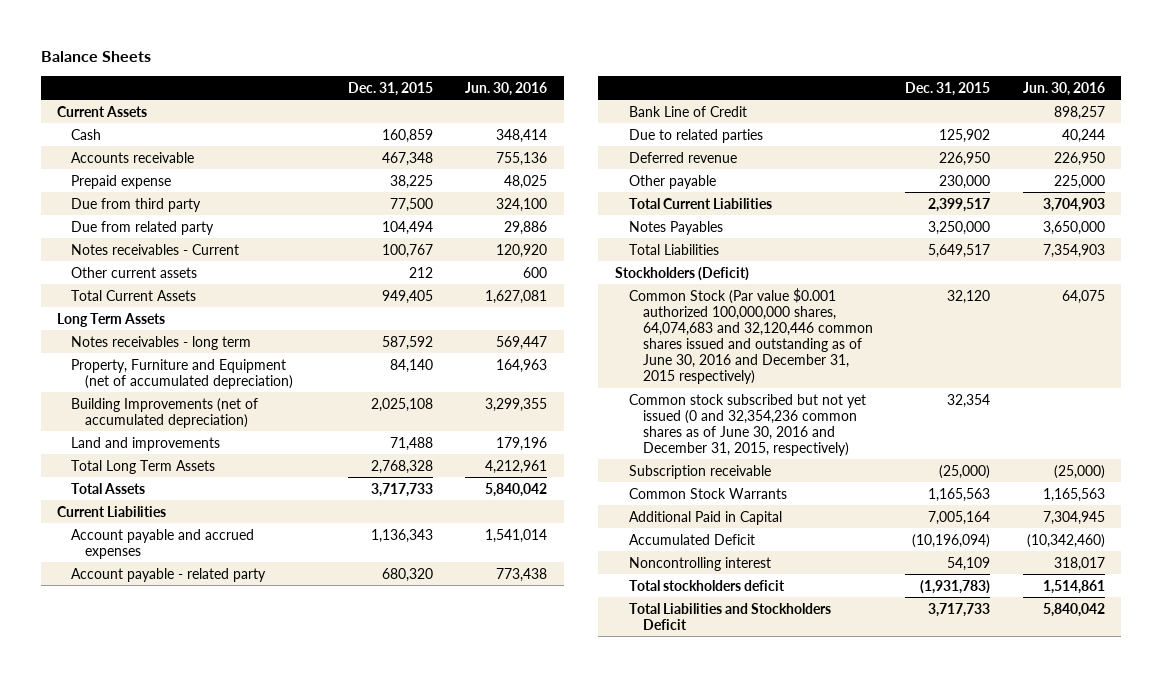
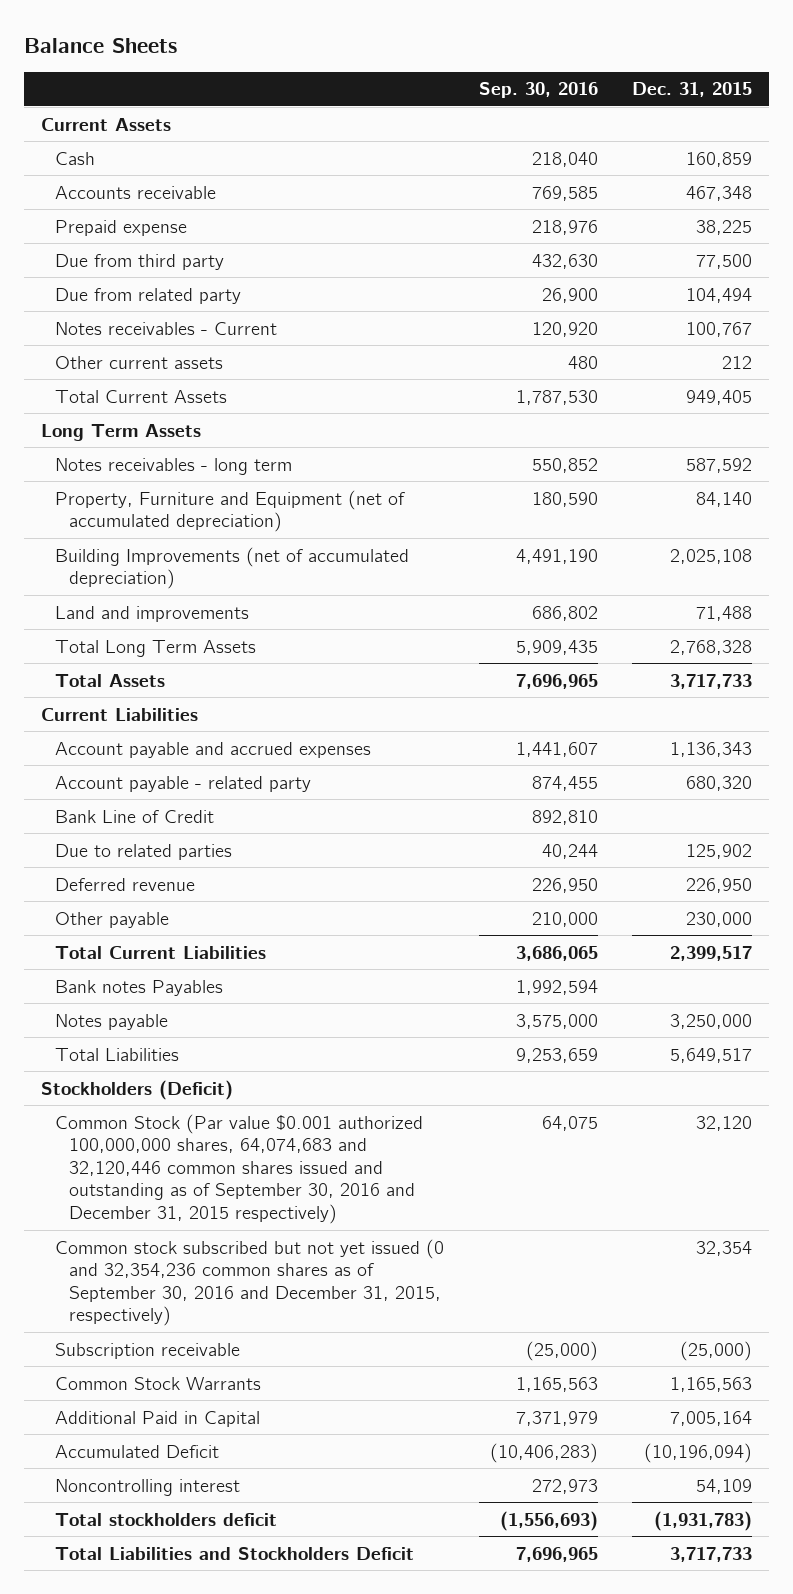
[465,81,548,96] Jun. 30, 2016 -> none
none -> [478,82,598,99] Sep. 30, 2016
none -> [55,979,224,996] Bank notes Payables
[628,220,723,235] Notes Payables -> [55,1013,169,1030] Notes payable
[628,287,873,385] Common Stock (Par value $0.001 authorized 100,000,000 shares, 64,074,683 and 32,120,446 common shares issued and outstanding as of June 30, 2016 and December 31, 2015 respectively) -> [55,1113,424,1224] Common Stock (Par value $0.001 authorized 100,000,000 shares, 64,074,683 and 32,120,446 common shares issued and outstanding as of September 30, 2016 and December 31, 2015 respectively)
[628,393,866,456] Common stock subscribed but not yet issued (0 and 32,354,236 common shares as of June 30, 2016 and December 31, 2015, respectively) -> [55,1238,445,1327] Common stock subscribed but not yet issued (0 and 32,354,236 common shares as of September 30, 2016 and December 31, 2015, respectively)

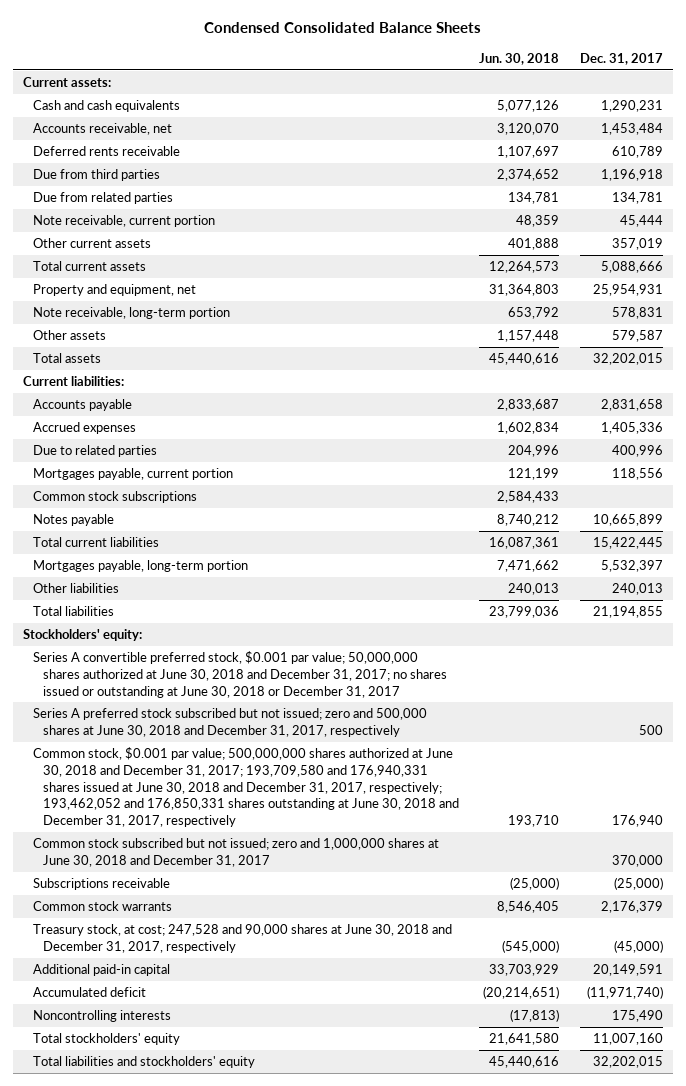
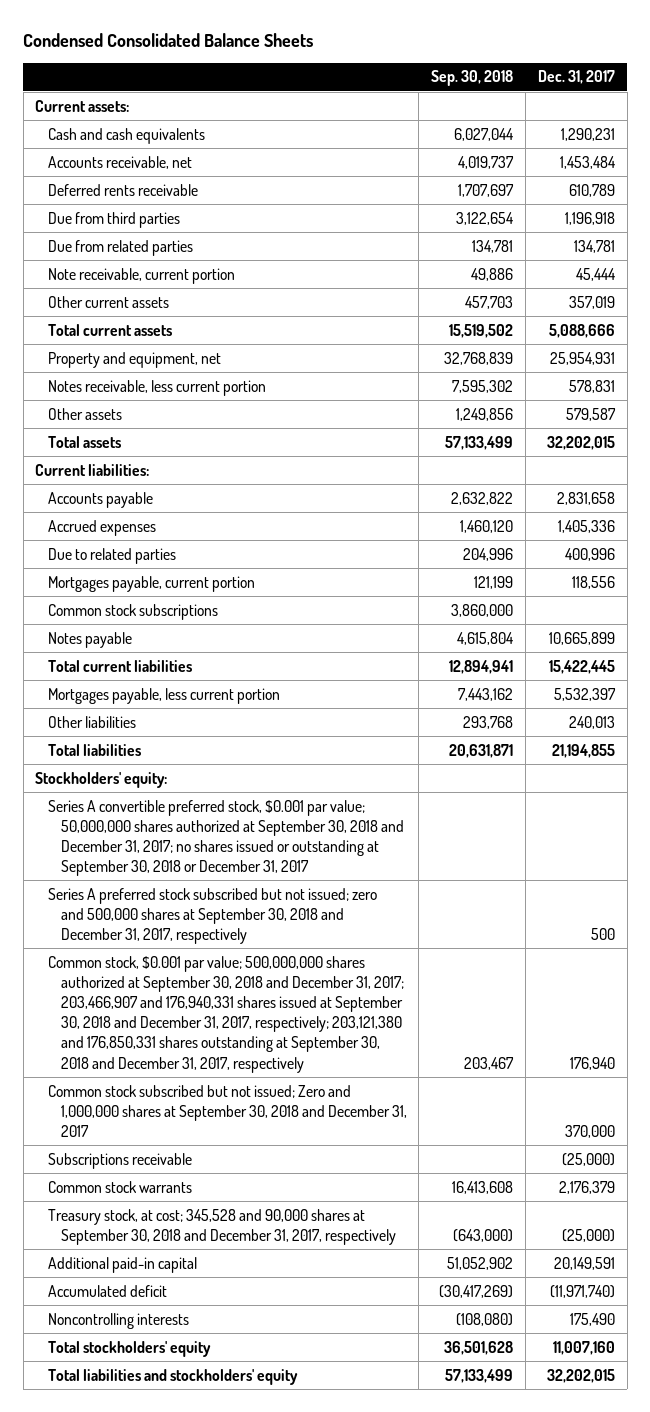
[479,52,560,65] Jun. 30, 2018 -> none
none -> [431,70,514,87] Sep. 30, 2018
[32,307,230,320] Note receivable, long-term portion -> [48,379,267,396] Notes receivable, less current portion
[32,560,248,573] Mortgages payable, long-term portion -> [48,687,281,704] Mortgages payable, less current portion
[32,651,447,698] Series A convertible preferred stock, $0.001 par value; 50,000,000 shares authorized at June 30, 2018 and December 31, 2017; no shares issued or outstanding at June 30, 2018 or December 31, 2017 -> [48,799,404,877] Series A convertible preferred stock, $0.001 par value; 50,000,000 shares authorized at September 30, 2018 and December 31, 2017; no shares issued or outstanding at September 30, 2018 or December 31, 2017
[32,708,427,737] Series A preferred stock subscribed but not issued; zero and 500,000 shares at June 30, 2018 and December 31, 2017, respectively -> [48,887,378,944] Series A preferred stock subscribed but not issued; zero and 500,000 shares at September 30, 2018 and December 31, 2017, respectively
[32,747,459,827] Common stock, $0.001 par value; 500,000,000 shares authorized at June 30, 2018 and December 31, 2017; 193,709,580 and 176,940,331 shares issued at June 30, 2018 and December 31, 2017, respectively; 193,462,052 and 176,850,331 shares outstanding at June 30, 2018 and December 31, 2017, respectively -> [48,955,404,1073] Common stock, $0.001 par value; 500,000,000 shares authorized at September 30, 2018 and December 31, 2017; 203,466,907 and 176,940,331 shares issued at September 30, 2018 and December 31, 2017, respectively; 203,121,380 and 176,850,331 shares outstanding at September 30, 2018 and December 31, 2017, respectively
[32,838,439,867] Common stock subscribed but not issued; zero and 1,000,000 shares at June 30, 2018 and December 31, 2017 -> [48,1084,407,1137] Common stock subscribed but not issued; Zero and 1,000,000 shares at September 30, 2018 and December 31, 2017
[32,924,452,953] Treasury stock, at cost; 247,528 and 90,000 shares at June 30, 2018 and December 31, 2017, respectively -> [48,1208,396,1245] Treasury stock, at cost; 345,528 and 90,000 shares at September 30, 2018 and December 31, 2017, respectively
[613,939,663,953] (45,000) -> [561,1228,615,1242] (25,000)

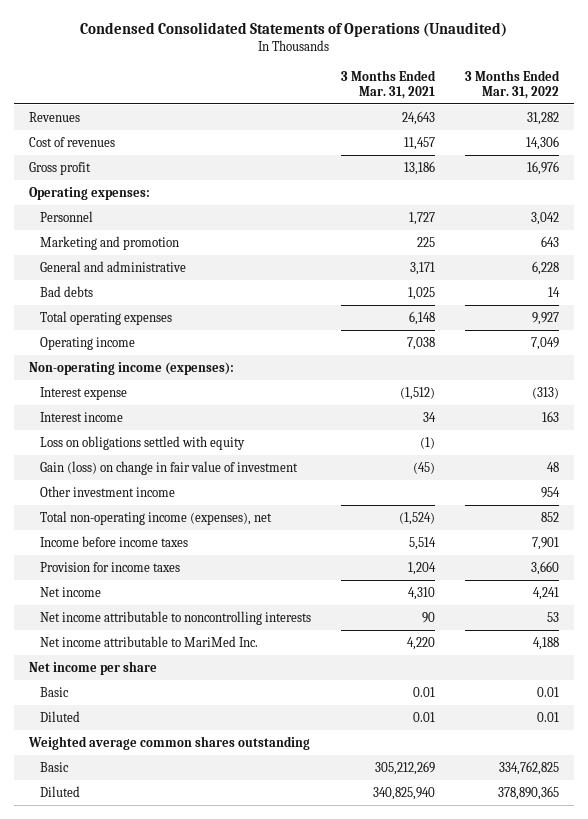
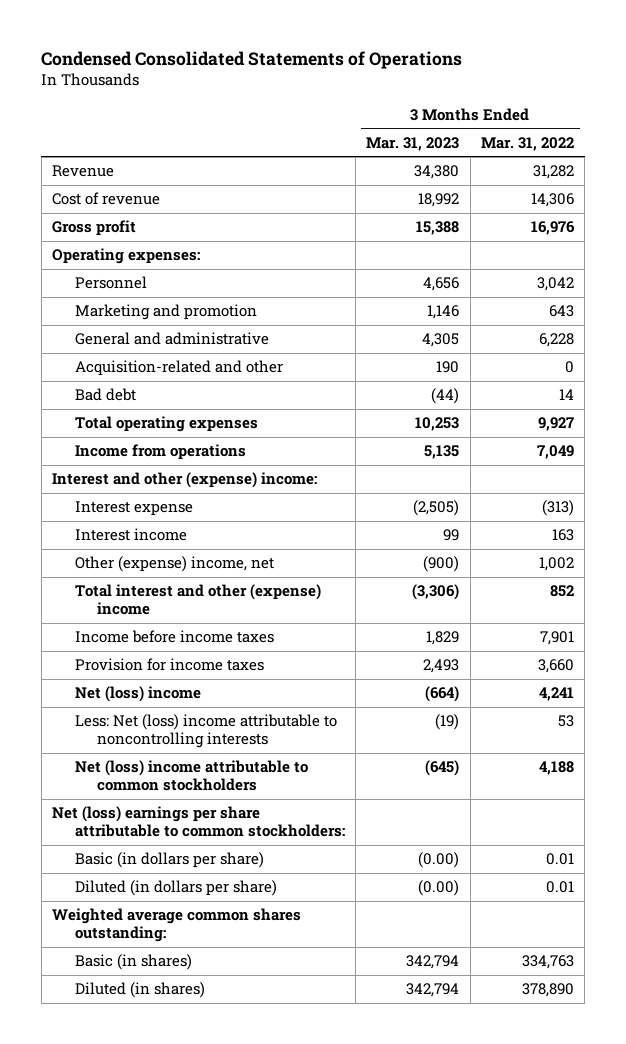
[79,22,507,38] Condensed Consolidated Statements of Operations (Unaudited) -> [41,50,463,69] Condensed Consolidated Statements of Operations
[340,69,436,99] 3 Months Ended Mar. 31, 2021 -> none
none -> [366,136,460,151] Mar. 31, 2023
[29,111,81,122] Revenues -> [52,165,115,178] Revenue
[29,136,116,147] Cost of revenues -> [52,192,161,206] Cost of revenue
none -> [74,360,283,377] Acquisition-related and other
[39,285,93,297] Bad debts -> [74,388,136,402] Bad debt
[39,336,135,350] Operating income -> [74,444,246,461] Income from operations
[29,361,235,375] Non-operating income (expenses): -> [52,472,318,489] Interest and other (expense) income:
[39,435,245,450] Loss on obligations settled with equity -> none
[39,460,298,475] Gain (loss) on change in fair value of investment -> none
[39,485,175,497] Other investment income -> none
none -> [74,556,274,573] Other (expense) income, net
[39,510,272,525] Total non-operating income (expenses), net -> [74,584,321,616] Total interest and other (expense) income
[39,586,101,597] Net income -> [74,686,201,703] Net (loss) income
[39,610,311,625] Net income attributable to noncontrolling interests -> [74,714,337,749] Less: Net (loss) income attributable to noncontrolling interests
[39,635,258,647] Net income attributable to MariMed Inc. -> [74,760,308,792] Net (loss) income attributable to common stockholders
[29,660,158,675] Net income per share -> [52,806,345,838] Net (loss) earnings per share attributable to common stockholders:
[39,686,69,697] Basic -> [74,852,264,869] Basic (in dollars per share)
[39,710,80,722] Diluted -> [74,880,277,897] Diluted (in dollars per share)
[28,735,311,750] Weighted average common shares outstanding -> [52,908,302,943] Weighted average common shares outstanding:
[39,761,69,772] Basic -> [74,954,192,971] Basic (in shares)
[498,760,559,775] 334,762,825 -> [522,955,575,970] 334,763
[39,785,80,797] Diluted -> [74,982,205,999] Diluted (in shares)
[497,785,559,800] 378,890,365 -> [522,983,575,998] 378,890

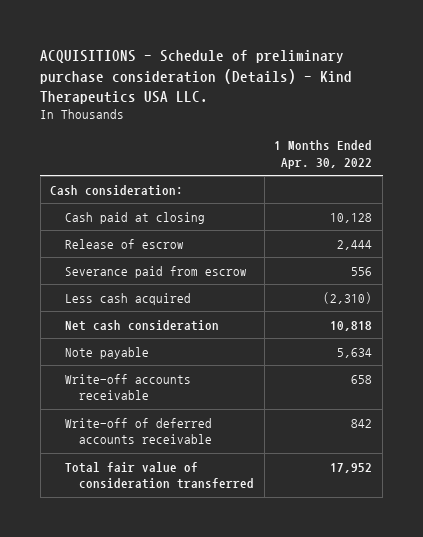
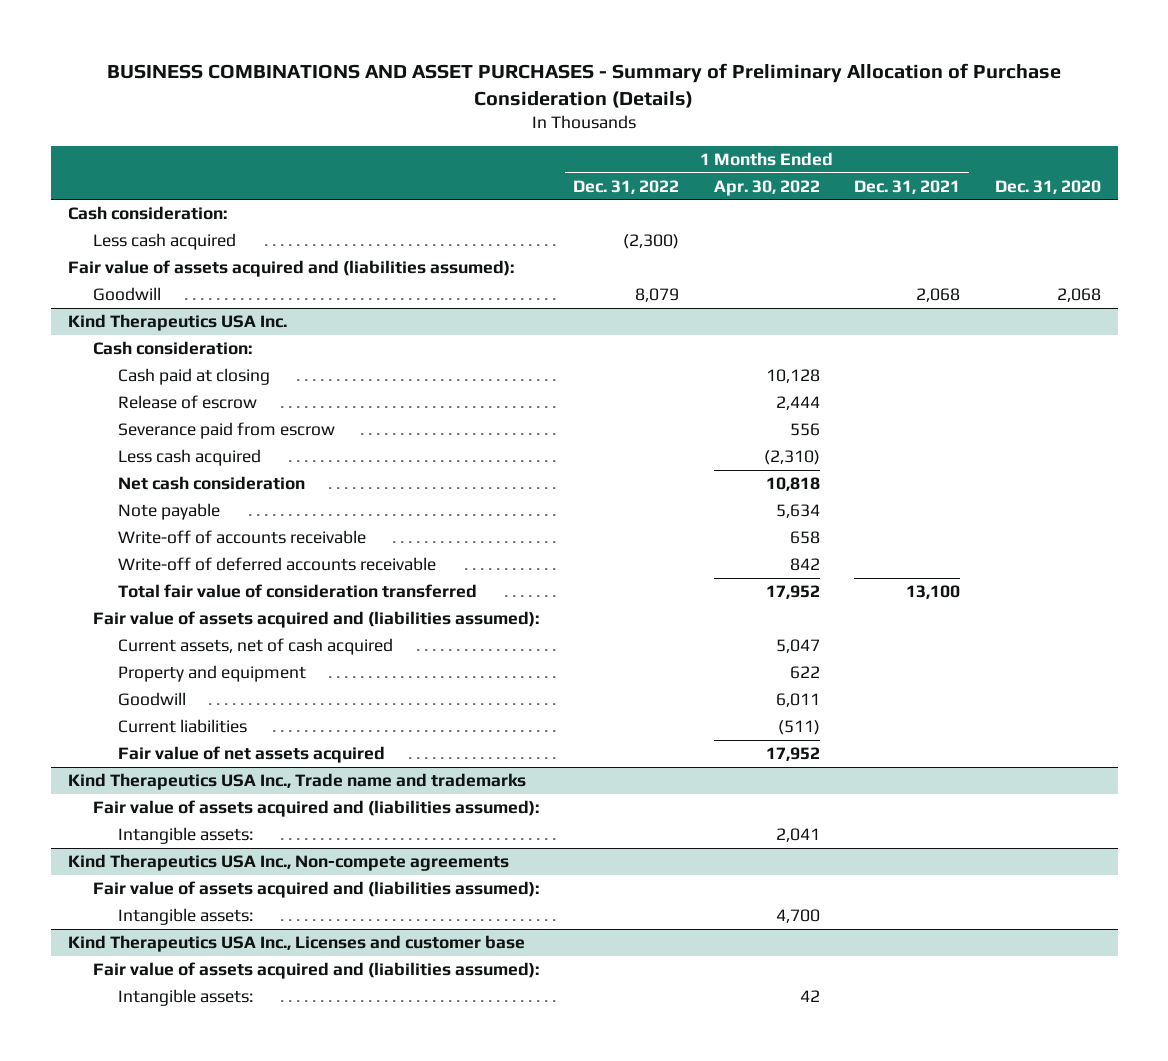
[40,50,353,104] ACQUISITIONS - Schedule of preliminary purchase consideration (Details) - Kind Therapeutics USA LLC. -> [107,62,1062,108] BUSINESS COMBINATIONS AND ASSET PURCHASES - Summary of Preliminary Allocation of Purchase Consideration (Details)
none -> [573,179,680,194] Dec. 31, 2022
none -> [854,179,961,194] Dec. 31, 2021
none -> [994,179,1101,194] Dec. 31, 2020
none -> [92,233,236,251] Less cash acquired
none -> [67,260,514,278] Fair value of assets acquired and (liabilities assumed):
none -> [92,287,161,302] Goodwill
none -> [67,314,287,332] Kind Therapeutics USA Inc.
none -> [92,341,252,356] Cash consideration:
[64,373,191,401] Write-off accounts receivable -> [117,530,366,545] Write-off of accounts receivable
none -> [92,611,539,629] Fair value of assets acquired and (liabilities assumed):
none -> [117,638,393,656] Current assets, net of cash acquired
none -> [117,665,306,683] Property and equipment
none -> [117,692,186,707] Goodwill
none -> [117,719,247,734] Current liabilities
none -> [117,746,385,764] Fair value of net assets acquired
none -> [67,773,526,791] Kind Therapeutics USA Inc., Trade name and trademarks
none -> [92,800,539,818] Fair value of assets acquired and (liabilities assumed):
none -> [117,827,253,845] Intangible assets:
none -> [67,854,509,872] Kind Therapeutics USA Inc., Non-compete agreements
none -> [92,881,539,899] Fair value of assets acquired and (liabilities assumed):
none -> [117,908,253,926] Intangible assets:
none -> [67,935,525,953] Kind Therapeutics USA Inc., Licenses and customer base
none -> [92,962,539,980] Fair value of assets acquired and (liabilities assumed):
none -> [117,989,253,1007] Intangible assets:

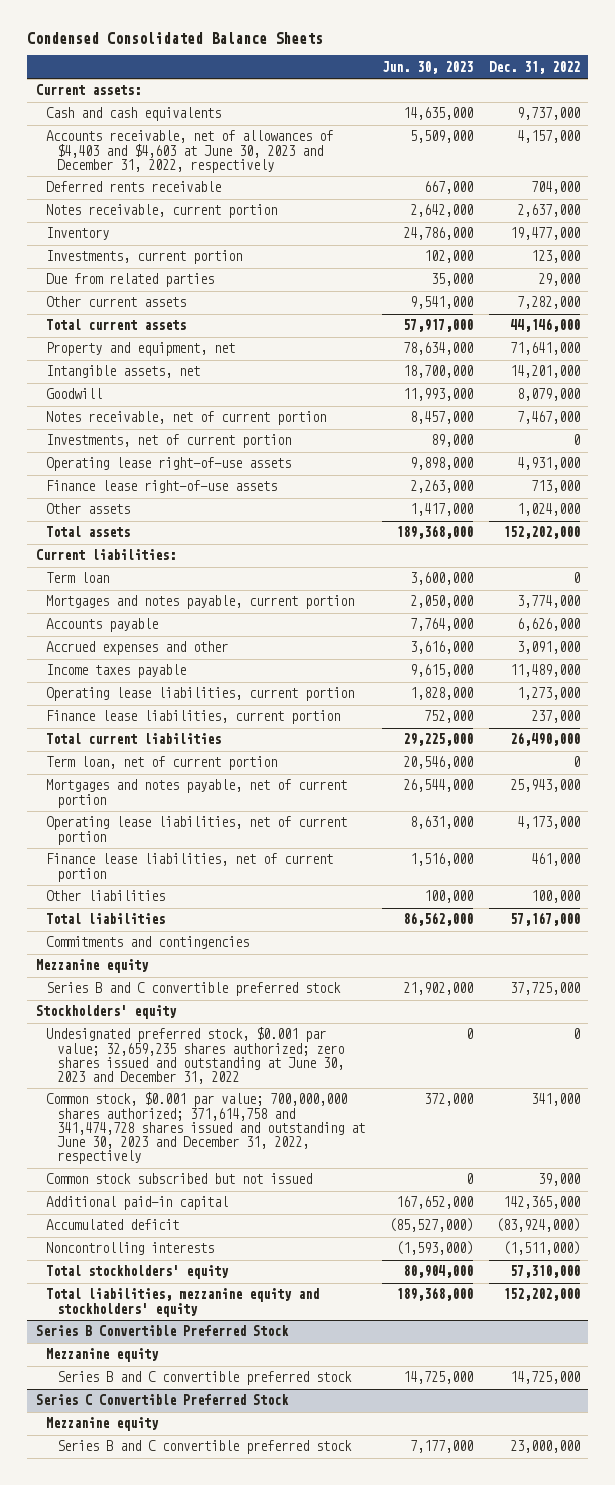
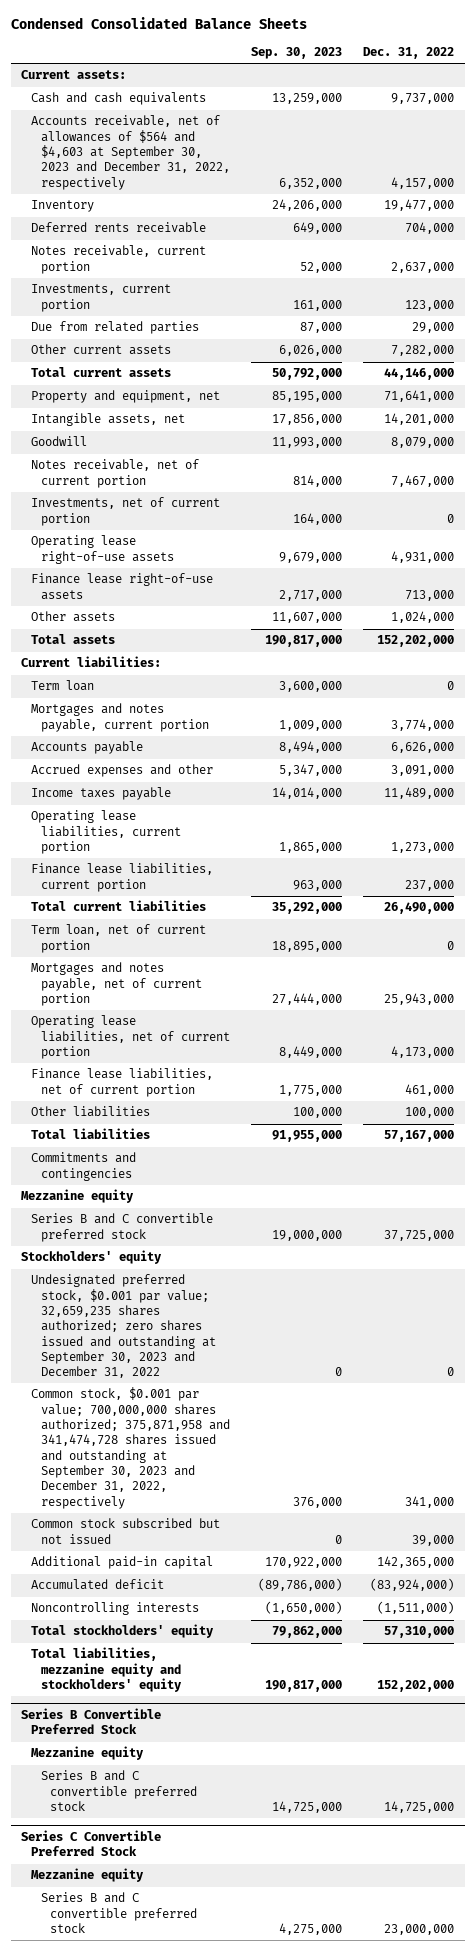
[381,60,473,74] Jun. 30, 2023 -> none
none -> [250,47,342,60] Sep. 30, 2023
[46,130,334,173] Accounts receivable, net of allowances of $4,403 and $4,603 at June 30, 2023 and December 31, 2022, respectively -> [30,115,230,190] Accounts receivable, net of allowances of $564 and $4,603 at September 30, 2023 and December 31, 2022, respectively
[46,227,110,241] Inventory -> [30,200,94,213] Inventory
[46,1027,345,1085] Undesignated preferred stock, $0.001 par value; 32,659,235 shares authorized; zero shares issued and outstanding at June 30, 2023 and December 31, 2022 -> [30,1274,216,1379] Undesignated preferred stock, $0.001 par value; 32,659,235 shares authorized; zero shares issued and outstanding at September 30, 2023 and December 31, 2022
[46,1092,366,1165] Common stock, $0.001 par value; 700,000,000 shares authorized; 371,614,758 and 341,474,728 shares issued and outstanding at June 30, 2023 and December 31, 2022, respectively -> [30,1387,230,1509] Common stock, $0.001 par value; 700,000,000 shares authorized; 375,871,958 and 341,474,728 shares issued and outstanding at September 30, 2023 and December 31, 2022, respectively

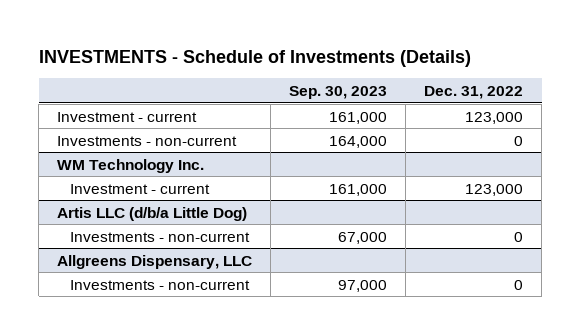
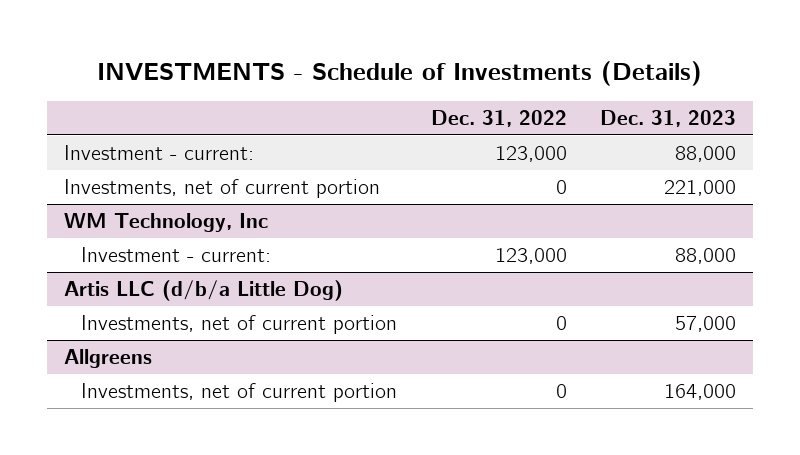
[289,86,388,100] Sep. 30, 2023 -> none
none -> [600,110,737,128] Dec. 31, 2023
[57,111,198,122] Investment - current -> [63,145,254,161] Investment - current:
[57,135,238,146] Investments - non-current -> [63,179,380,199] Investments, net of current portion
[57,158,205,173] WM Technology Inc. -> [63,213,268,233] WM Technology, Inc
[70,183,211,194] Investment - current -> [81,247,272,263] Investment - current:
[70,231,251,242] Investments - non-current -> [81,315,398,335] Investments, net of current portion
[57,254,253,269] Allgreens Dispensary, LLC -> [63,349,152,369] Allgreens
[70,279,251,290] Investments - non-current -> [81,383,398,403] Investments, net of current portion

